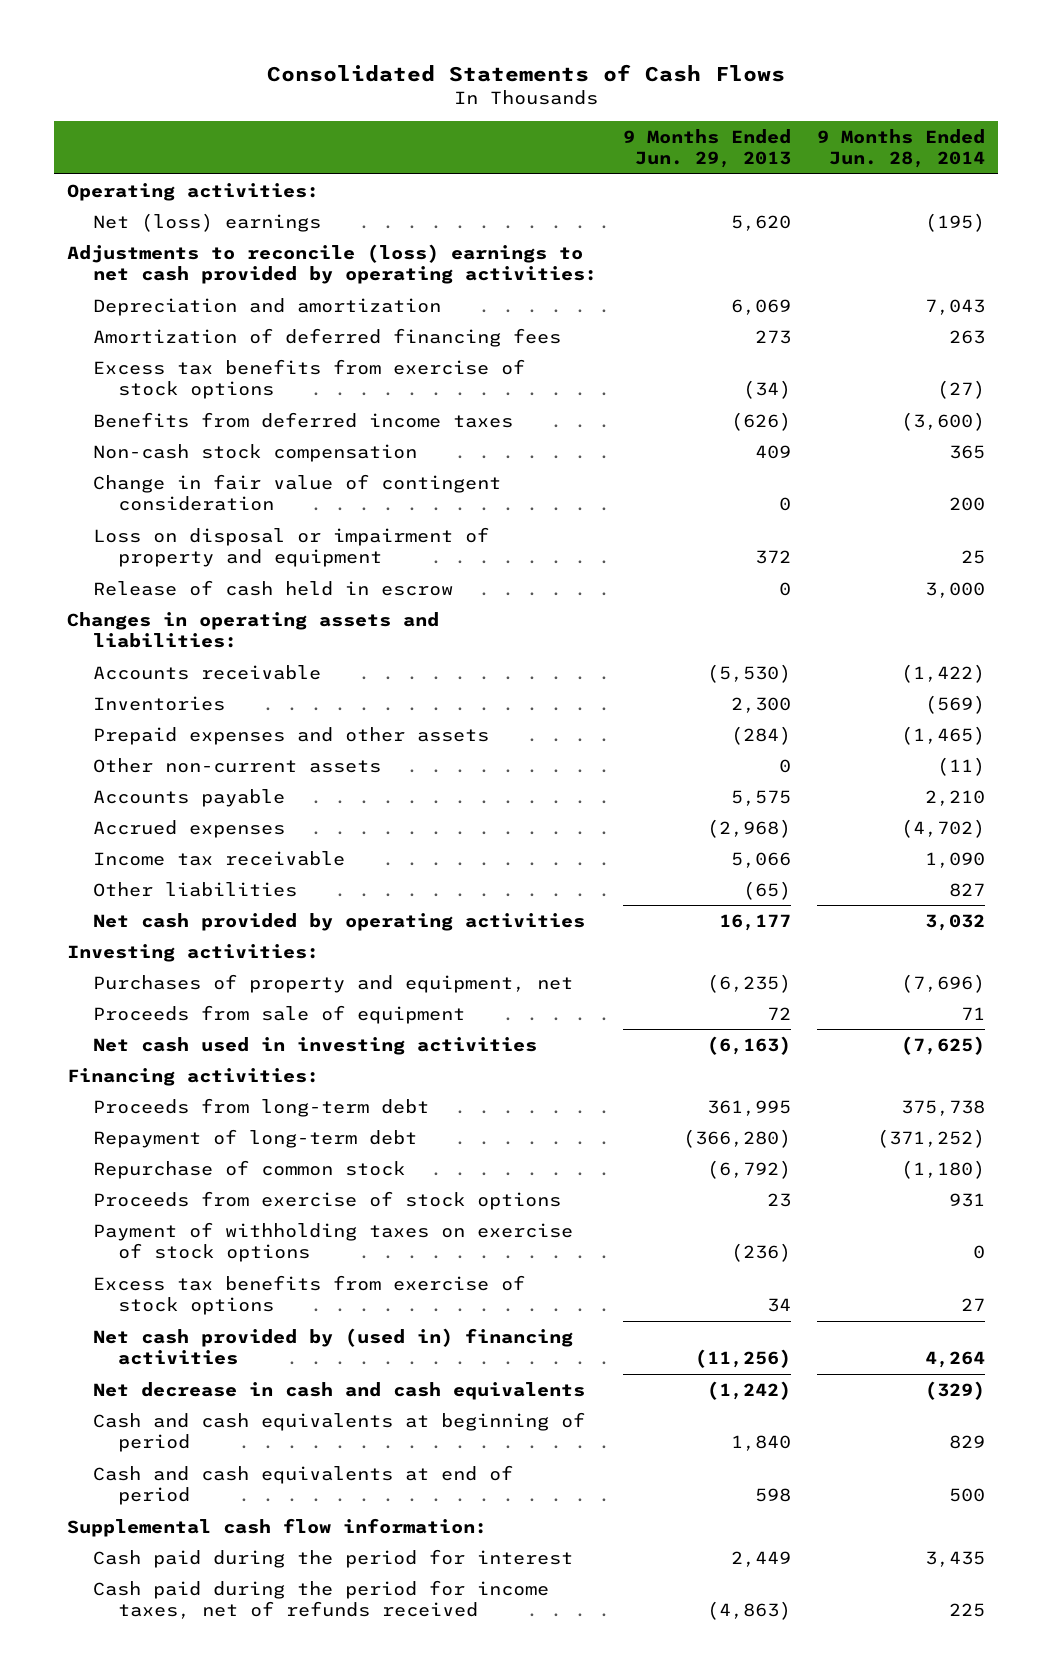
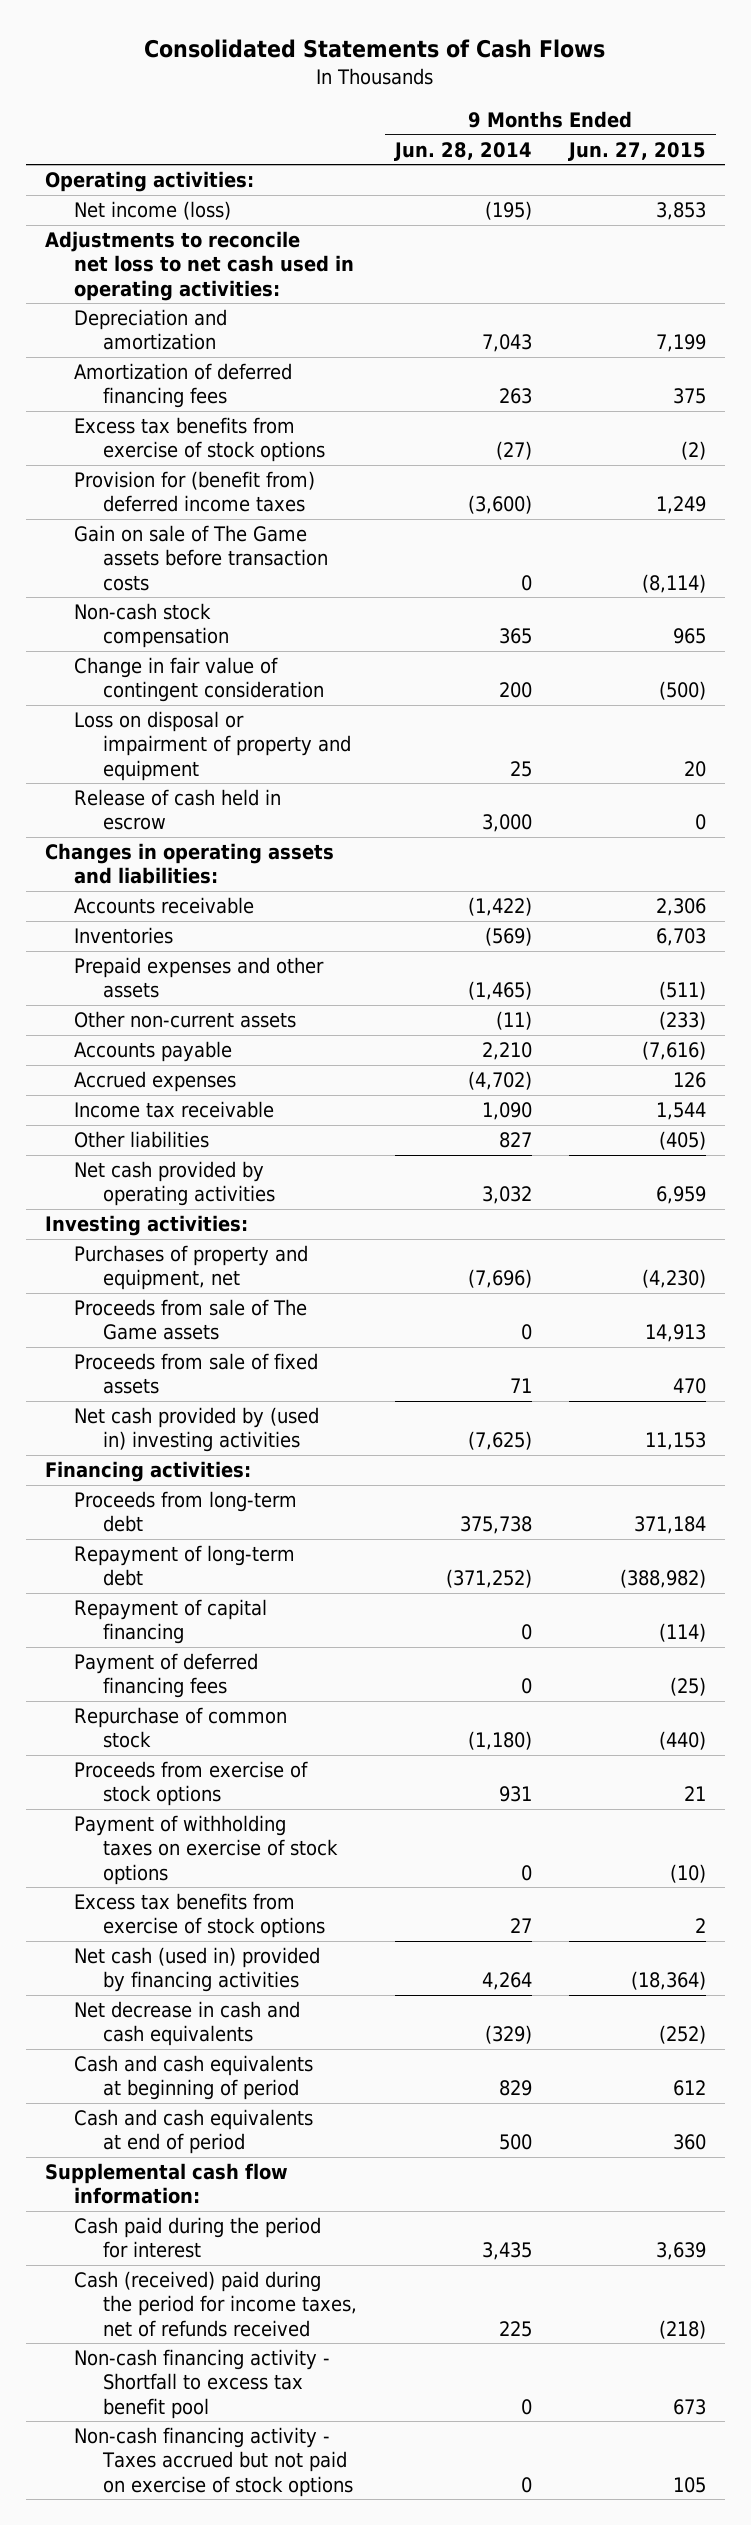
[622,129,791,169] 9 Months Ended Jun. 29, 2013 -> none
none -> [568,141,707,161] Jun. 27, 2015
[92,212,321,232] Net (loss) earnings -> [73,201,231,221] Net income (loss)
[66,243,597,284] Adjustments to reconcile (loss) earnings to net cash provided by operating activities: -> [44,231,354,301] Adjustments to reconcile net loss to net cash used in operating activities:
[92,411,513,428] Benefits from deferred income taxes -> [73,471,315,513] Provision for (benefit from) deferred income taxes
none -> [73,525,328,591] Gain on sale of The Game assets before transaction costs
[92,1004,465,1024] Proceeds from sale of equipment -> [73,1299,307,1341] Proceeds from sale of The Game assets
[960,1006,985,1020] 71 -> [520,1324,532,1341] 0
none -> [73,1353,318,1395] Proceeds from sale of fixed assets
[92,1036,537,1055] Net cash used in investing activities -> [73,1407,319,1453] Net cash provided by (used in) investing activities
none -> [73,1599,267,1645] Repayment of capital financing
none -> [73,1653,258,1699] Payment of deferred financing fees
[92,1327,573,1365] Net cash provided by (used in) financing activities -> [73,1947,320,1993] Net cash (used in) provided by financing activities
[92,1579,549,1619] Cash paid during the period for income taxes, net of refunds received -> [73,2271,357,2337] Cash (received) paid during the period for income taxes, net of refunds received
none -> [73,2349,330,2419] Non-cash financing activity - Shortfall to excess tax benefit pool
none -> [73,2427,353,2497] Non-cash financing activity - Taxes accrued but not paid on exercise of stock options

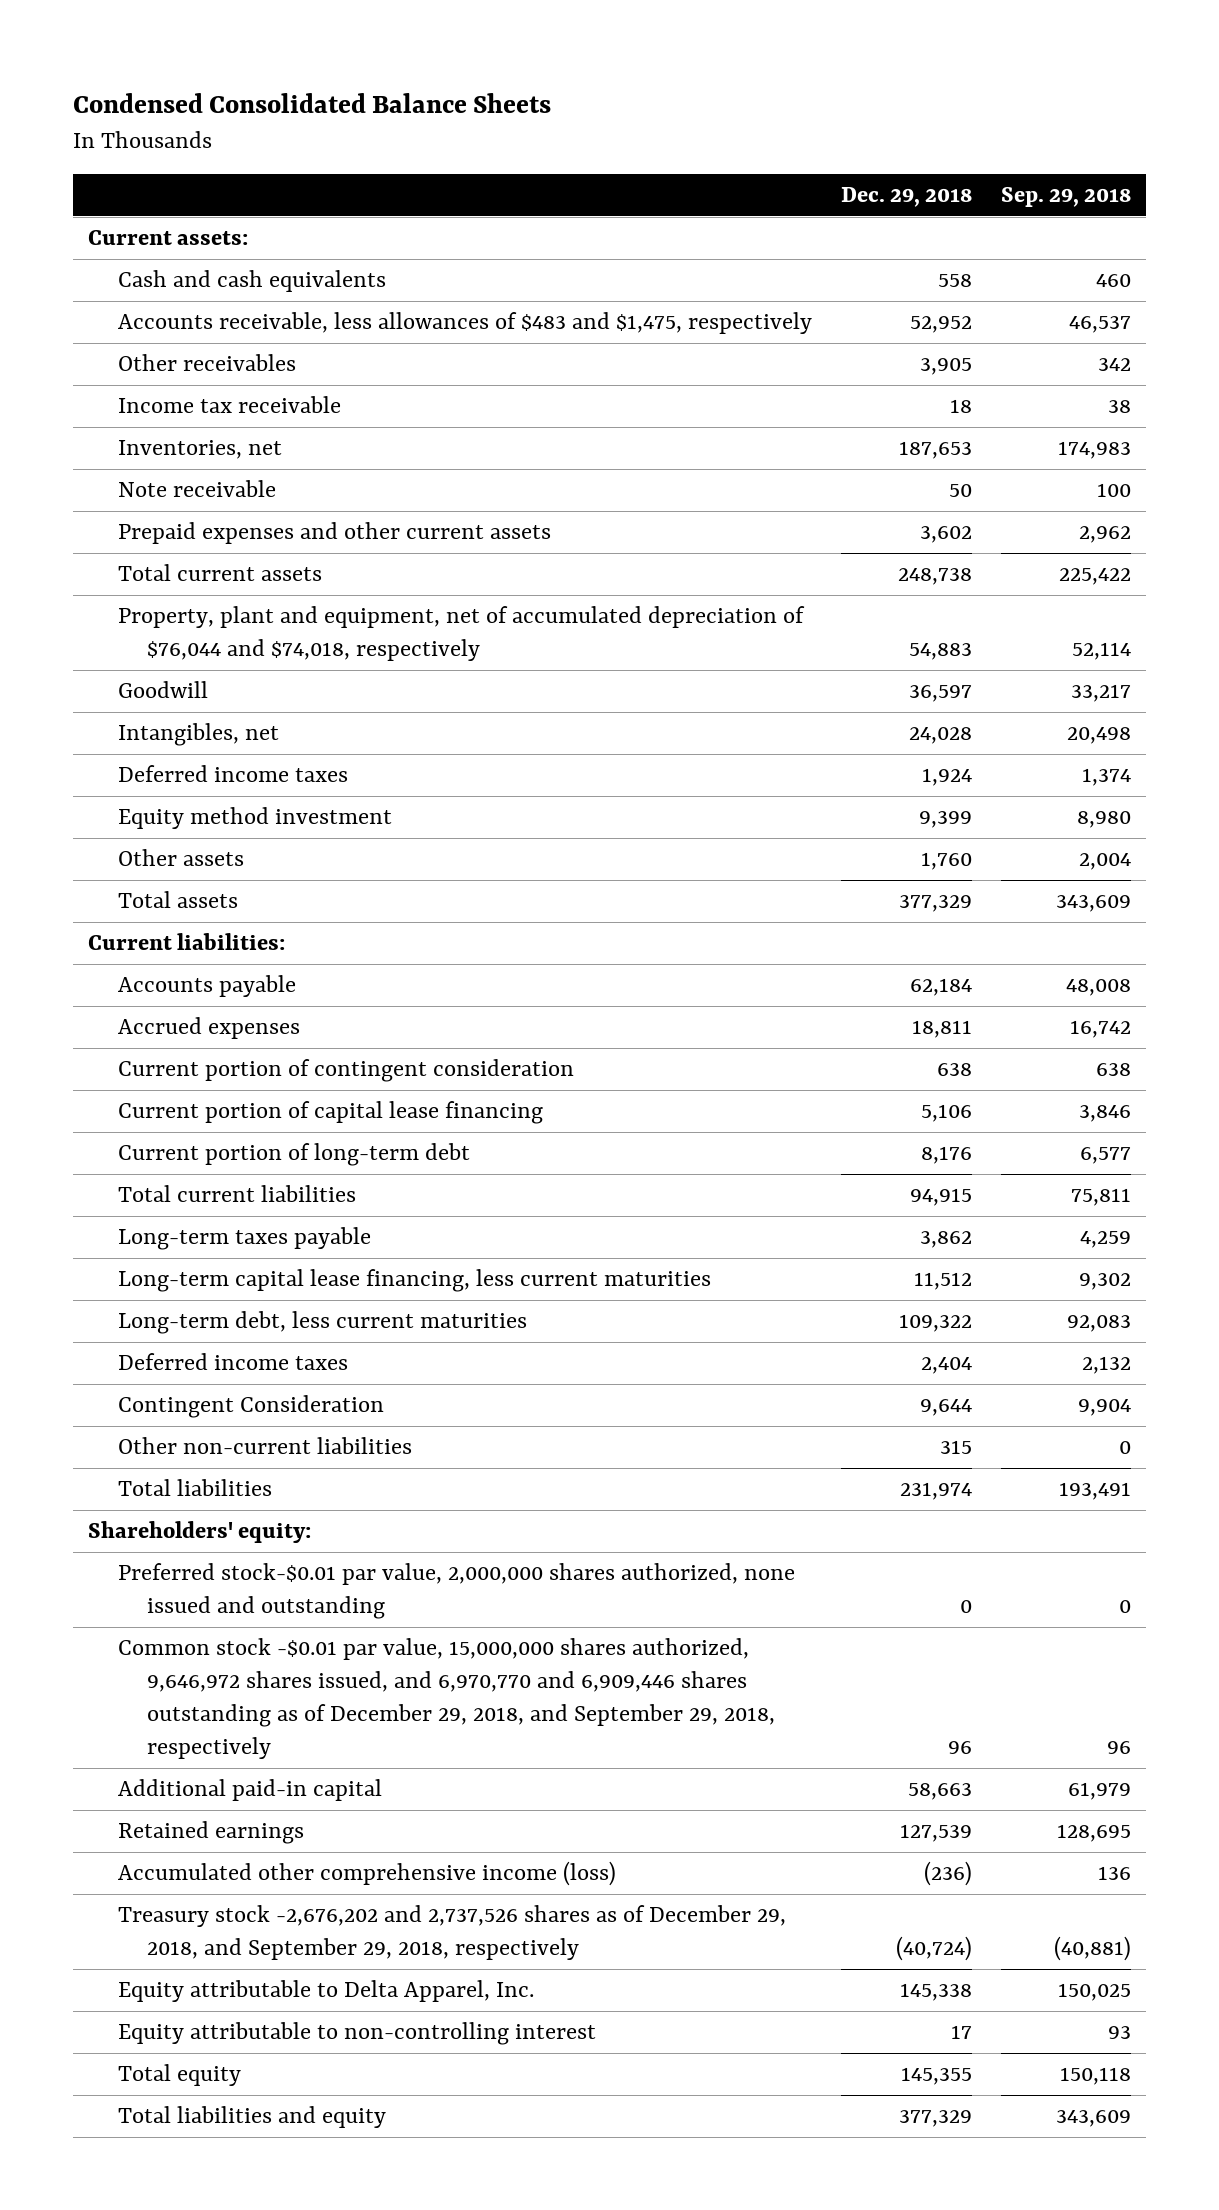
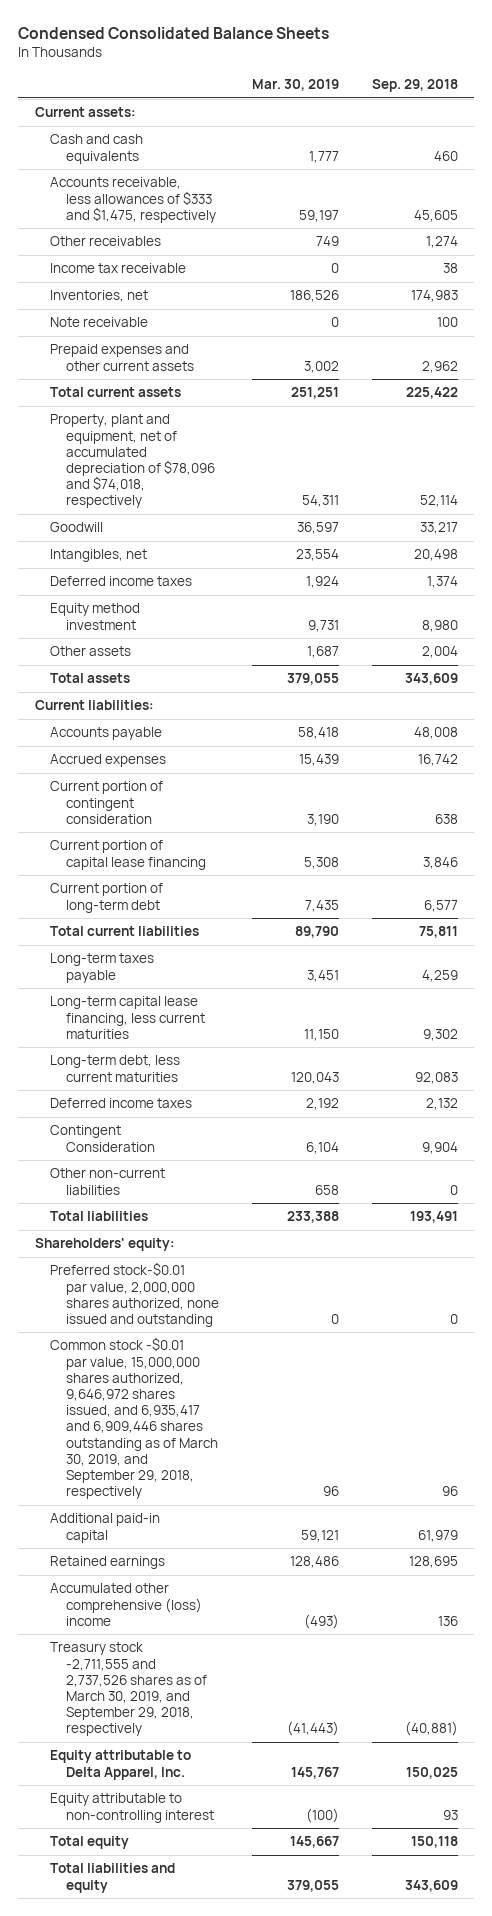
[840,187,972,208] Dec. 29, 2018 -> none
none -> [252,79,340,92] Mar. 30, 2019
[117,312,812,335] Accounts receivable, less allowances of $483 and $1,475, respectively -> [50,177,217,223] Accounts receivable, less allowances of $333 and $1,475, respectively
[1068,316,1131,334] 46,537 -> [413,209,458,222] 45,605
[1097,358,1131,372] 342 -> [425,236,458,249] 1,274
[117,606,805,662] Property, plant and equipment, net of accumulated depreciation of $76,044 and $74,018, respectively -> [50,414,216,509] Property, plant and equipment, net of accumulated depreciation of $78,096 and $74,018, respectively
[117,1638,776,1760] Common stock -$0.01 par value, 15,000,000 shares authorized, 9,646,972 shares issued, and 6,970,770 and 6,909,446 shares outstanding as of December 29, 2018, and September 29, 2018, respectively -> [50,1337,219,1500] Common stock -$0.01 par value, 15,000,000 shares authorized, 9,646,972 shares issued, and 6,935,417 and 6,909,446 shares outstanding as of March 30, 2019, and September 29, 2018, respectively
[117,1861,616,1887] Accumulated other comprehensive income (loss) -> [50,1583,203,1626] Accumulated other comprehensive (loss) income
[117,1905,786,1961] Treasury stock -2,676,202 and 2,737,526 shares as of December 29, 2018, and September 29, 2018, respectively -> [50,1642,208,1737] Treasury stock -2,711,555 and 2,737,526 shares as of March 30, 2019, and September 29, 2018, respectively

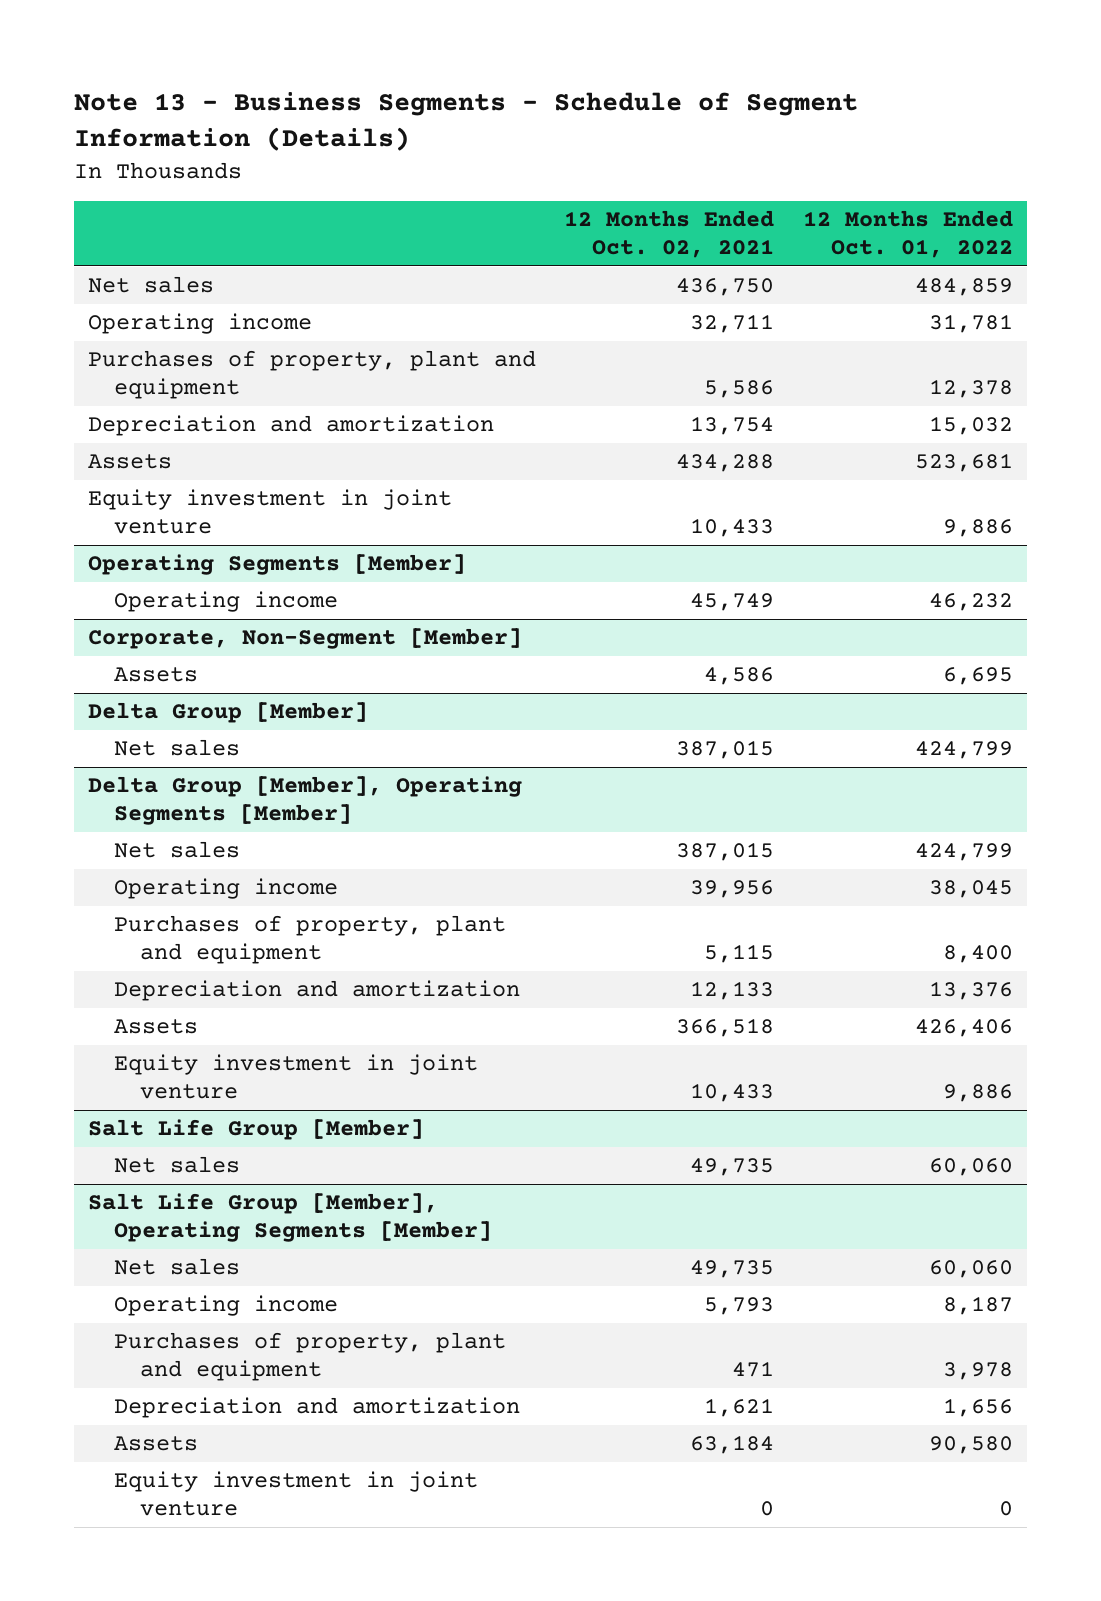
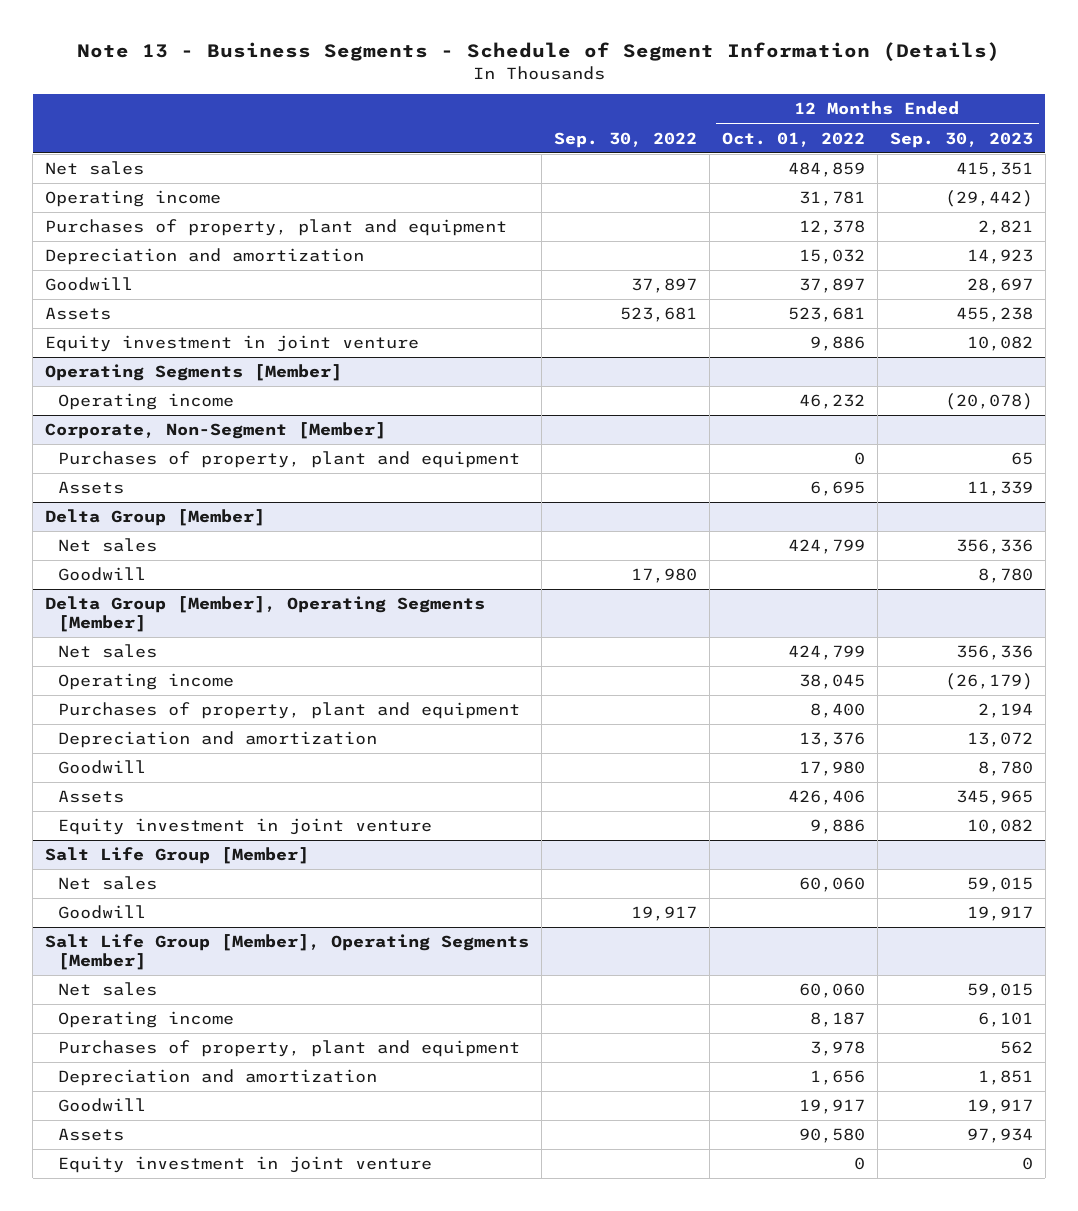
[564,210,775,259] 12 Months Ended Oct. 02, 2021 -> none
none -> [553,131,697,148] Sep. 30, 2022
none -> [889,131,1033,148] Sep. 30, 2023
none -> [44,277,133,292] Goodwill
none -> [58,451,521,469] Purchases of property, plant and equipment
none -> [58,567,147,582] Goodwill
none -> [58,760,147,775] Goodwill
none -> [58,905,147,920] Goodwill
none -> [58,1098,147,1113] Goodwill

